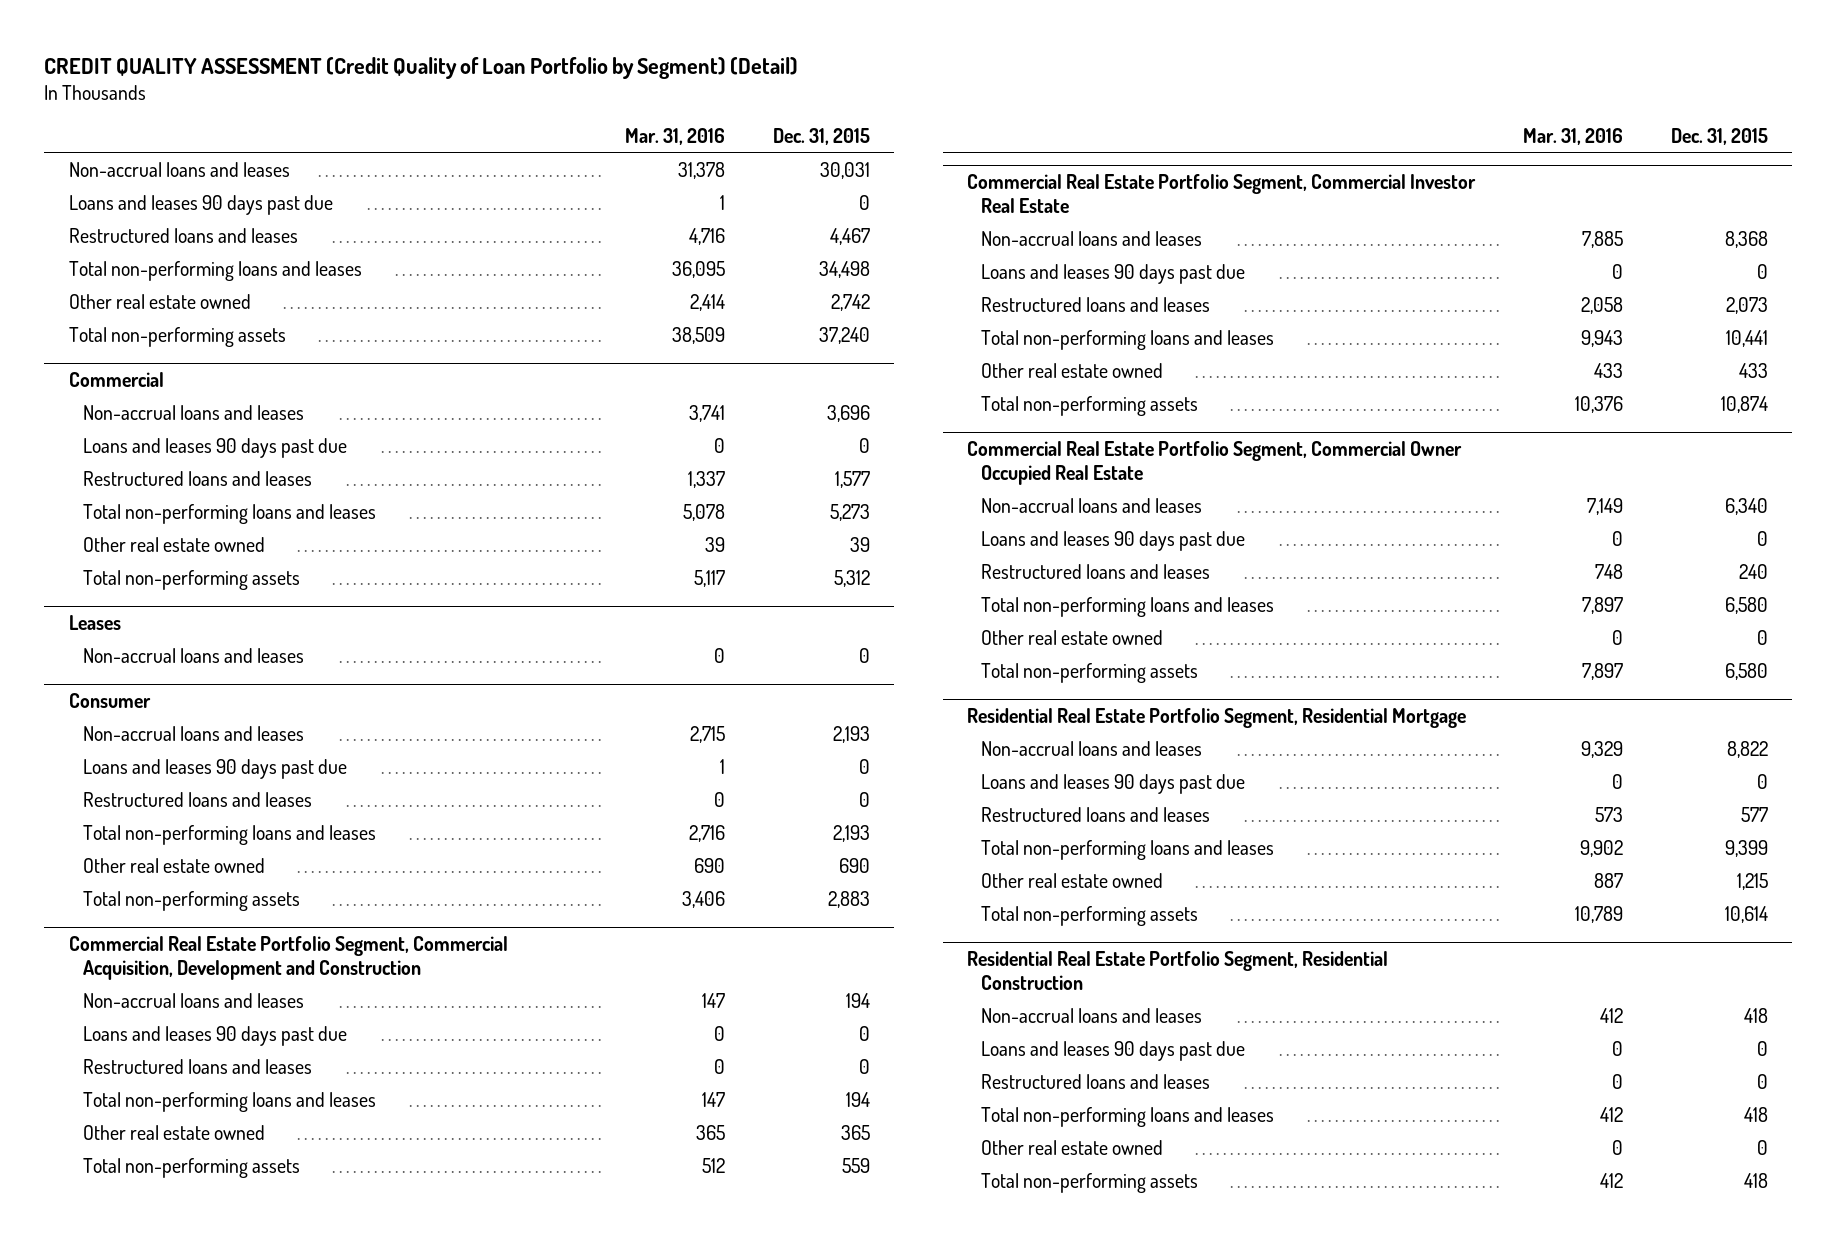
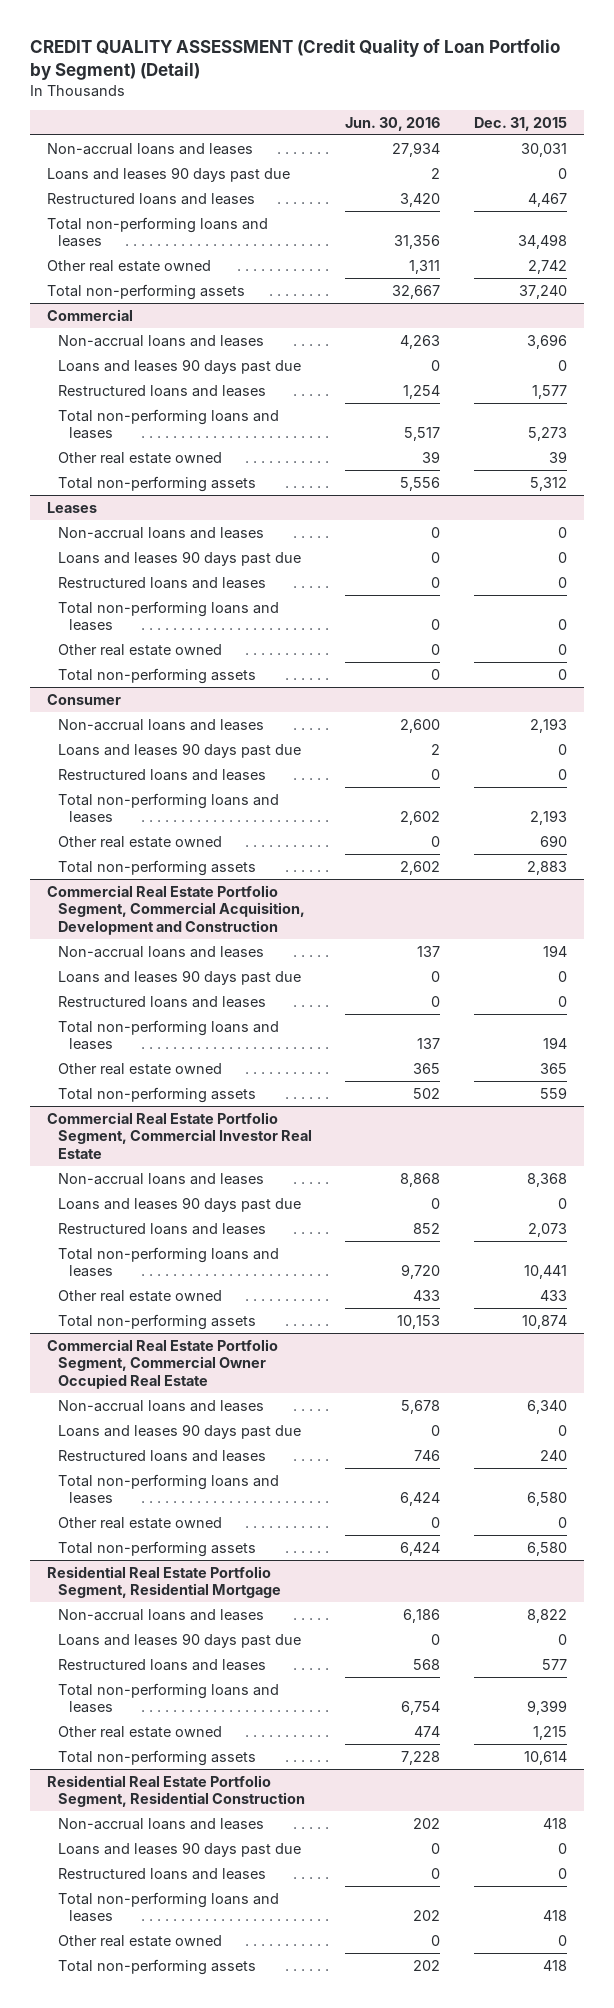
[624,128,725,146] Mar. 31, 2016 -> none
none -> [345,117,441,132] Jun. 30, 2016
none -> [58,550,302,566] Loans and leases 90 days past due
none -> [58,576,267,589] Restructured loans and leases
none -> [58,600,280,632] Total non-performing loans and leases
none -> [58,643,223,656] Other real estate owned
none -> [58,667,257,684] Total non-performing assets

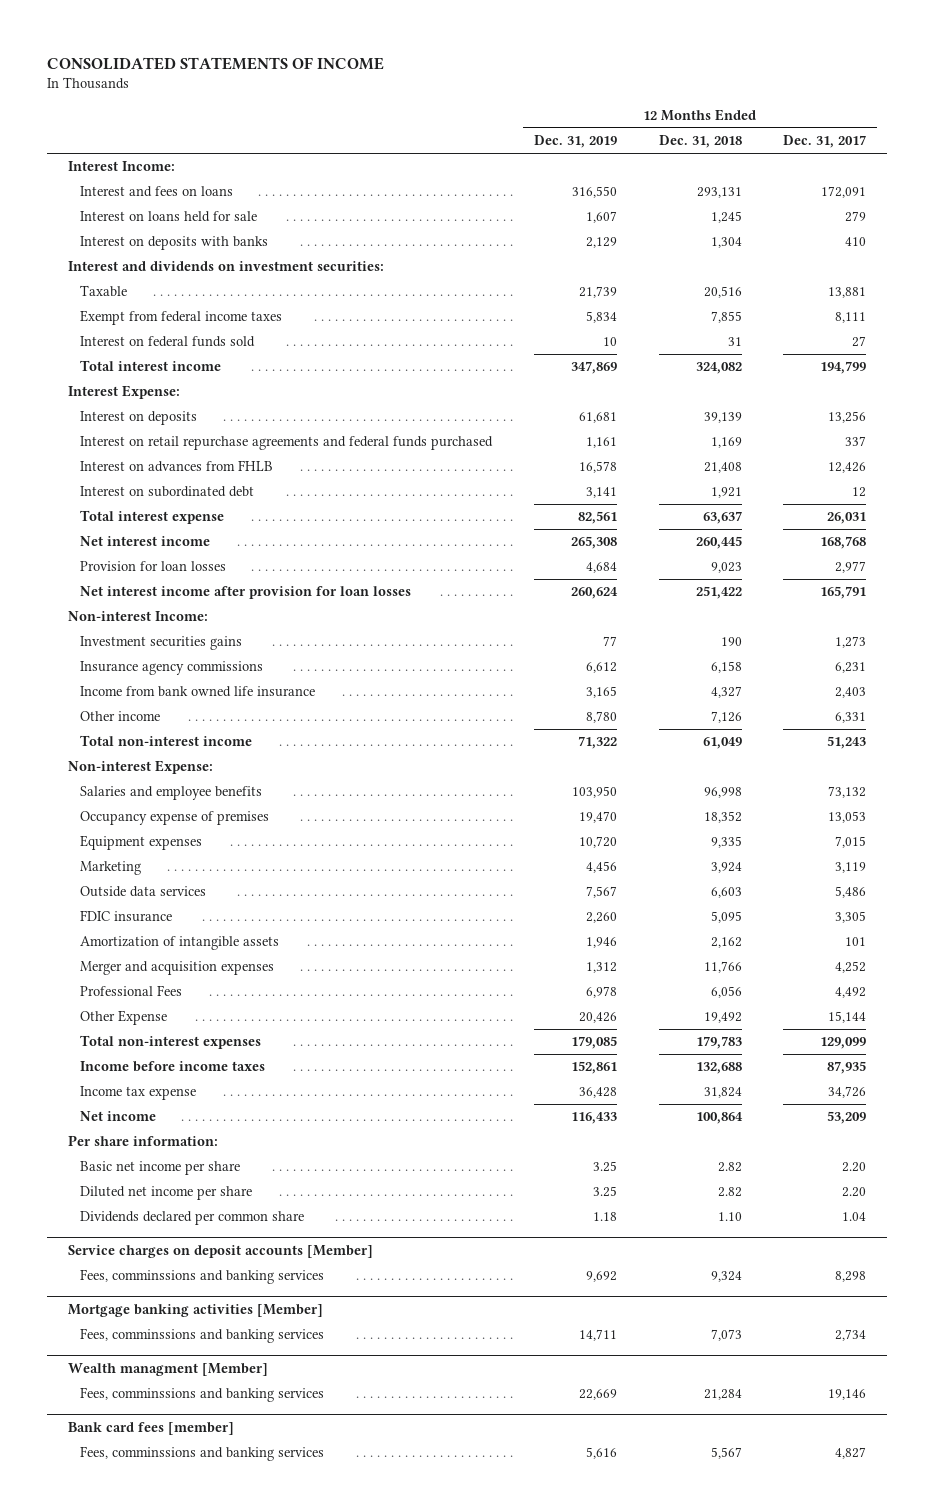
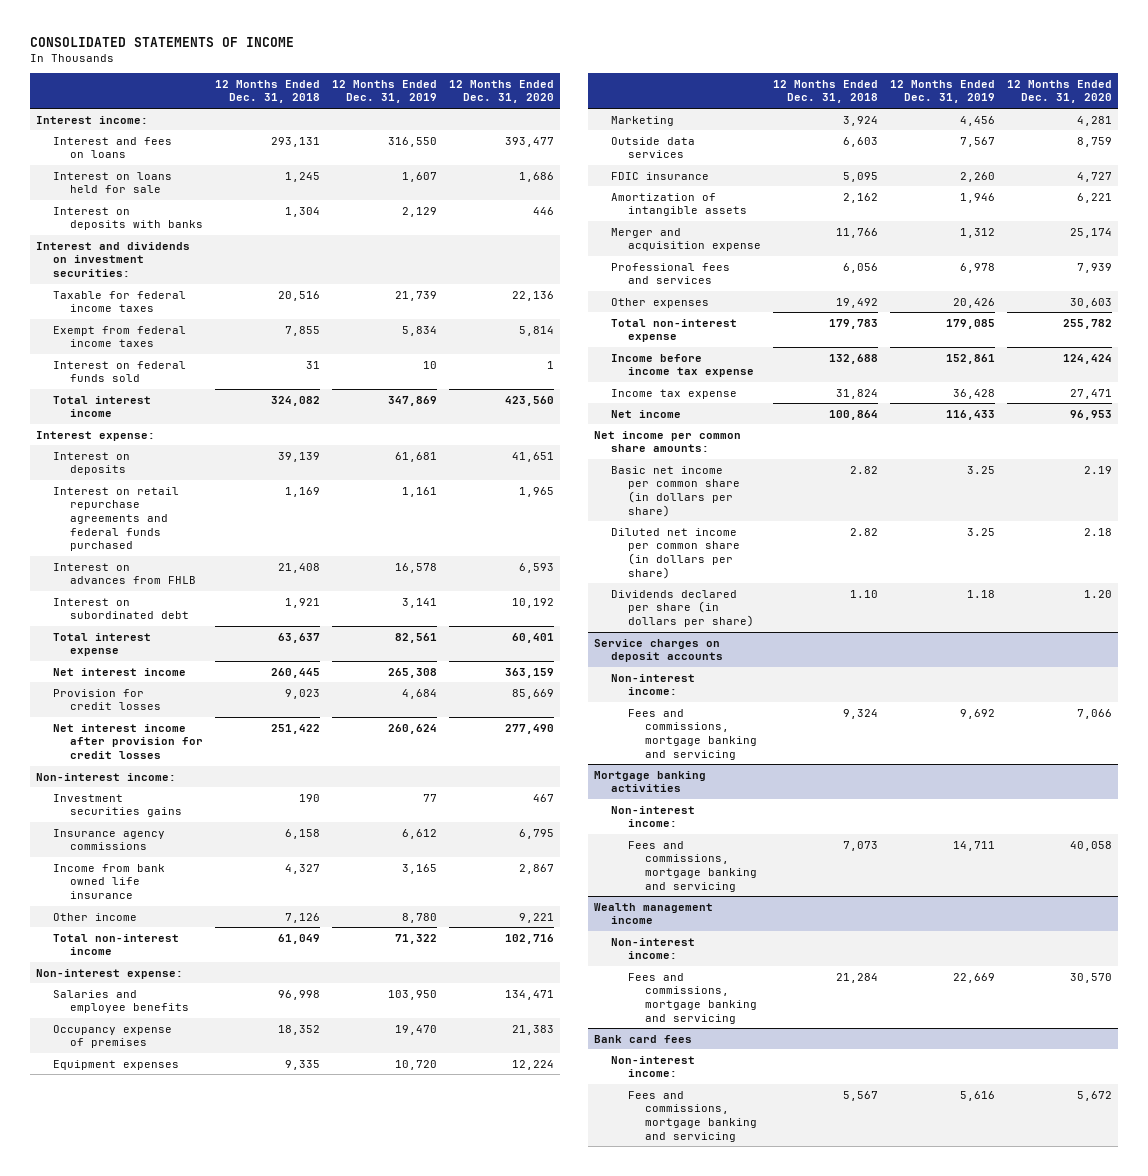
[783,135,867,149] Dec. 31, 2017 -> none
none -> [448,79,554,104] 12 Months Ended Dec. 31, 2020
[67,161,175,172] Interest Income: -> [35,115,148,124] Interest income:
[79,285,127,298] Taxable -> [52,290,186,313] Taxable for federal income taxes
[67,385,180,400] Interest Expense: -> [35,430,155,441] Interest expense:
[79,561,226,572] Provision for loan losses -> [52,688,162,711] Provision for credit losses
[79,586,411,600] Net interest income after provision for loan losses -> [52,723,204,760] Net interest income after provision for credit losses
[67,611,208,622] Non-interest Income: -> [35,772,176,781] Non-interest income:
[67,760,213,775] Non-interest Expense: -> [35,968,183,979] Non-interest expense:
[79,961,274,976] Merger and acquisition expenses -> [610,227,762,252] Merger and acquisition expense
[79,985,182,997] Professional Fees -> [610,262,730,285] Professional fees and services
[79,1010,167,1026] Other Expense -> [610,297,709,308] Other expenses
[79,1035,261,1050] Total non-interest expenses -> [610,318,737,343] Total non-interest expense
[79,1061,265,1073] Income before income taxes -> [610,353,755,378] Income before income tax expense
[67,1135,218,1147] Per share information: -> [593,430,741,453] Net income per common share amounts:
[79,1161,240,1176] Basic net income per share -> [610,465,741,517] Basic net income per common share (in dollars per share)
[79,1186,252,1201] Diluted net income per share -> [610,527,741,579] Diluted net income per common share (in dollars per share)
[79,1211,304,1226] Dividends declared per common share -> [610,589,755,628] Dividends declared per share (in dollars per share)
[67,1245,373,1259] Service charges on deposit accounts [Member] -> [593,638,723,663] Service charges on deposit accounts
none -> [610,673,695,696] Non-interest income:
[79,1269,324,1285] Fees, comminssions and banking services -> [628,708,758,760] Fees and commissions, mortgage banking and servicing
[67,1304,323,1318] Mortgage banking activities [Member] -> [593,770,706,793] Mortgage banking activities
none -> [610,805,695,828] Non-interest income:
[79,1328,324,1344] Fees, comminssions and banking services -> [628,840,758,892] Fees and commissions, mortgage banking and servicing
[67,1363,268,1377] Wealth managment [Member] -> [593,902,713,925] Wealth management income
none -> [610,937,695,960] Non-interest income:
[79,1387,324,1403] Fees, comminssions and banking services -> [628,972,758,1024] Fees and commissions, mortgage banking and servicing
[67,1422,234,1436] Bank card fees [member] -> [593,1034,692,1043] Bank card fees
none -> [610,1055,695,1078] Non-interest income:
[79,1446,324,1462] Fees, comminssions and banking services -> [628,1090,758,1142] Fees and commissions, mortgage banking and servicing

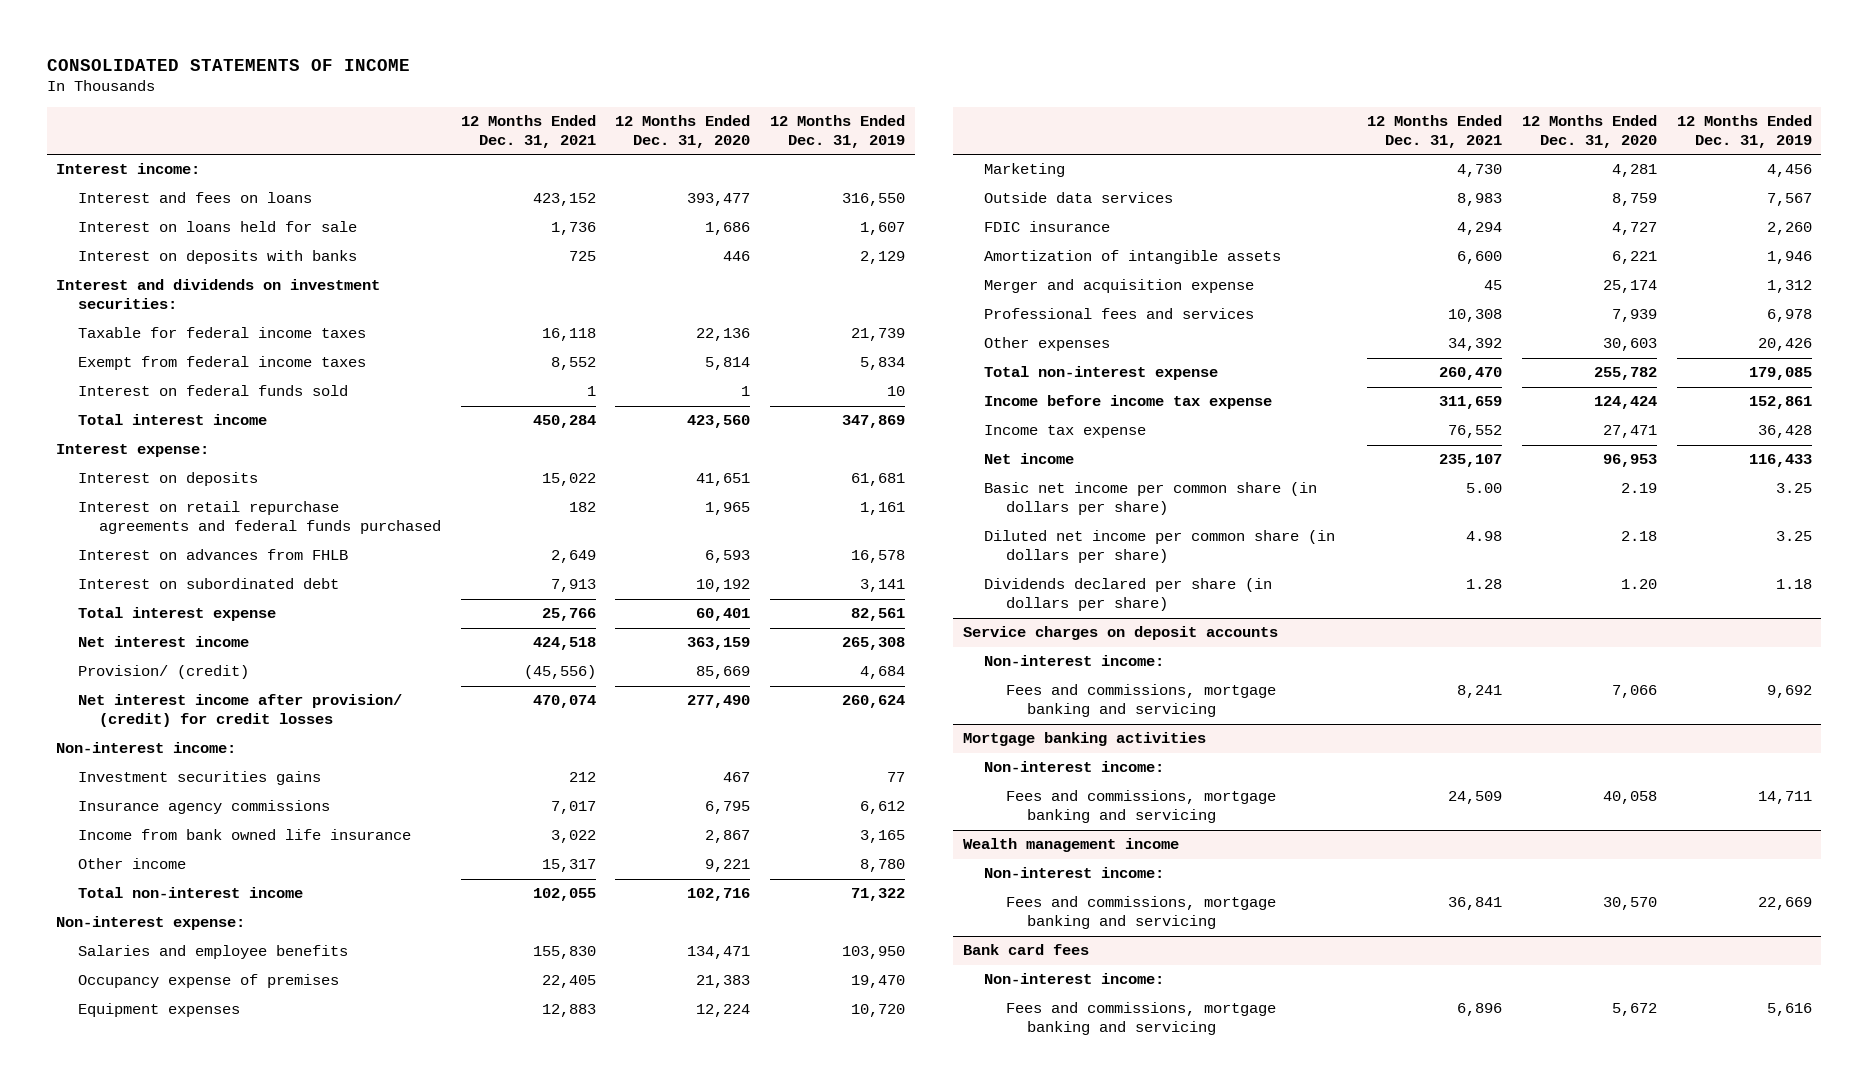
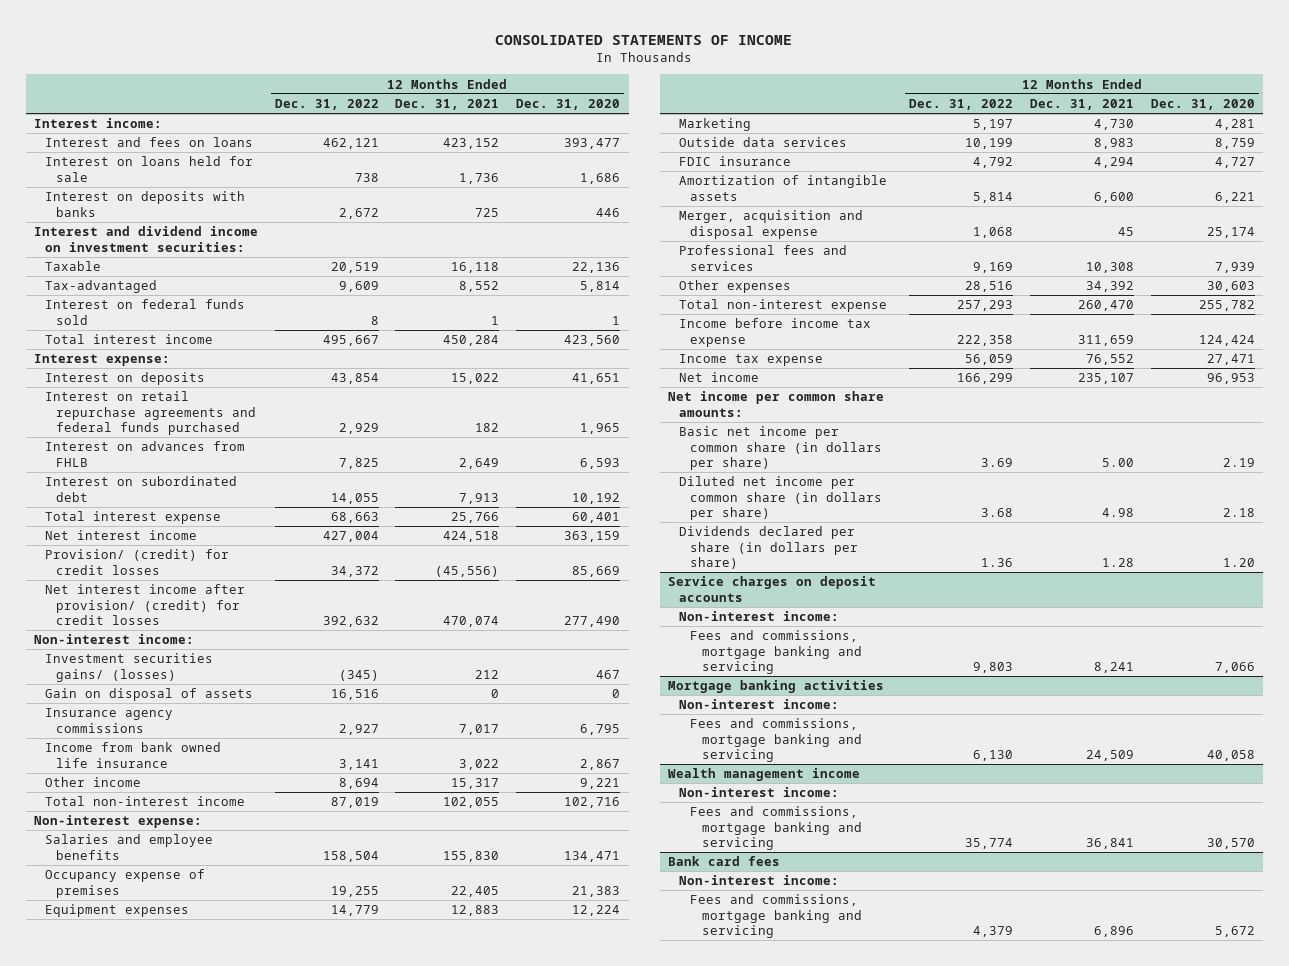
[769,115,905,149] 12 Months Ended Dec. 31, 2019 -> none
none -> [274,98,379,110] Dec. 31, 2022
[56,279,381,310] Interest and dividends on investment securities: -> [33,226,258,252] Interest and dividend income on investment securities:
[77,327,366,339] Taxable for federal income taxes -> [45,261,102,272] Taxable
[77,356,366,371] Exempt from federal income taxes -> [45,280,158,294] Tax-advantaged
[77,665,249,680] Provision/ (credit) -> [45,549,230,575] Provision/ (credit) for credit losses
[77,771,321,786] Investment securities gains -> [45,653,214,682] Investment securities gains/ (losses)
none -> [45,688,254,702] Gain on disposal of assets
[984,279,1255,294] Merger and acquisition expense -> [679,210,864,239] Merger, acquisition and disposal expense
none -> [668,391,885,417] Net income per common share amounts:

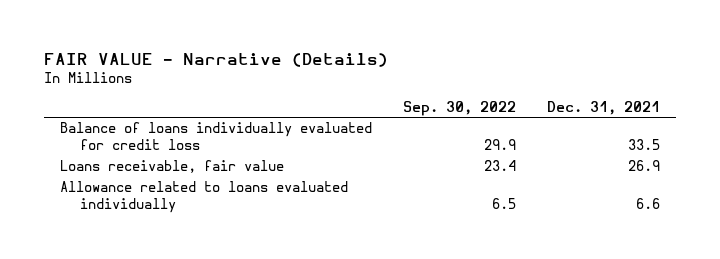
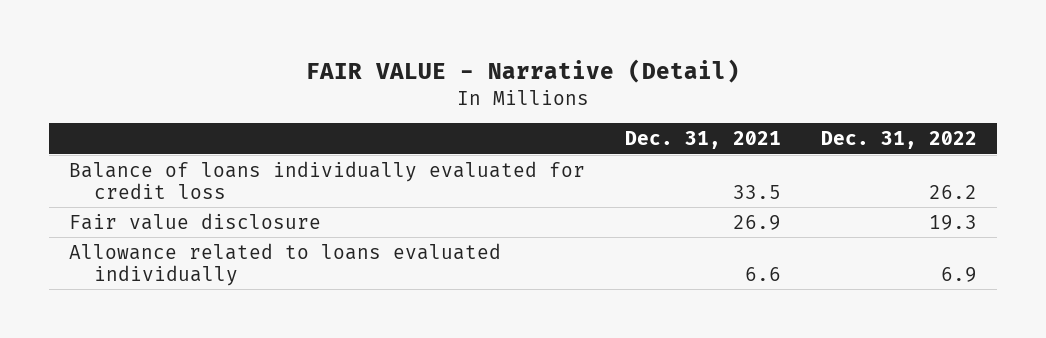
[44,53,389,68] FAIR VALUE - Narrative (Details) -> [306,58,741,83] FAIR VALUE - Narrative (Detail)
[403,101,517,117] Sep. 30, 2022 -> none
none -> [820,131,977,150] Dec. 31, 2022
[59,160,284,174] Loans receivable, fair value -> [69,212,322,230] Fair value disclosure

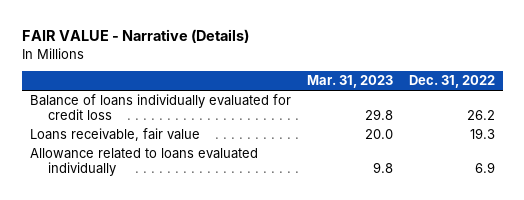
[306,58,741,83] FAIR VALUE - Narrative (Detail) -> [21,29,249,44] FAIR VALUE - Narrative (Details)
[625,131,782,150] Dec. 31, 2021 -> none
none -> [306,75,393,89] Mar. 31, 2023
[69,212,322,230] Fair value disclosure -> [29,128,200,142] Loans receivable, fair value

